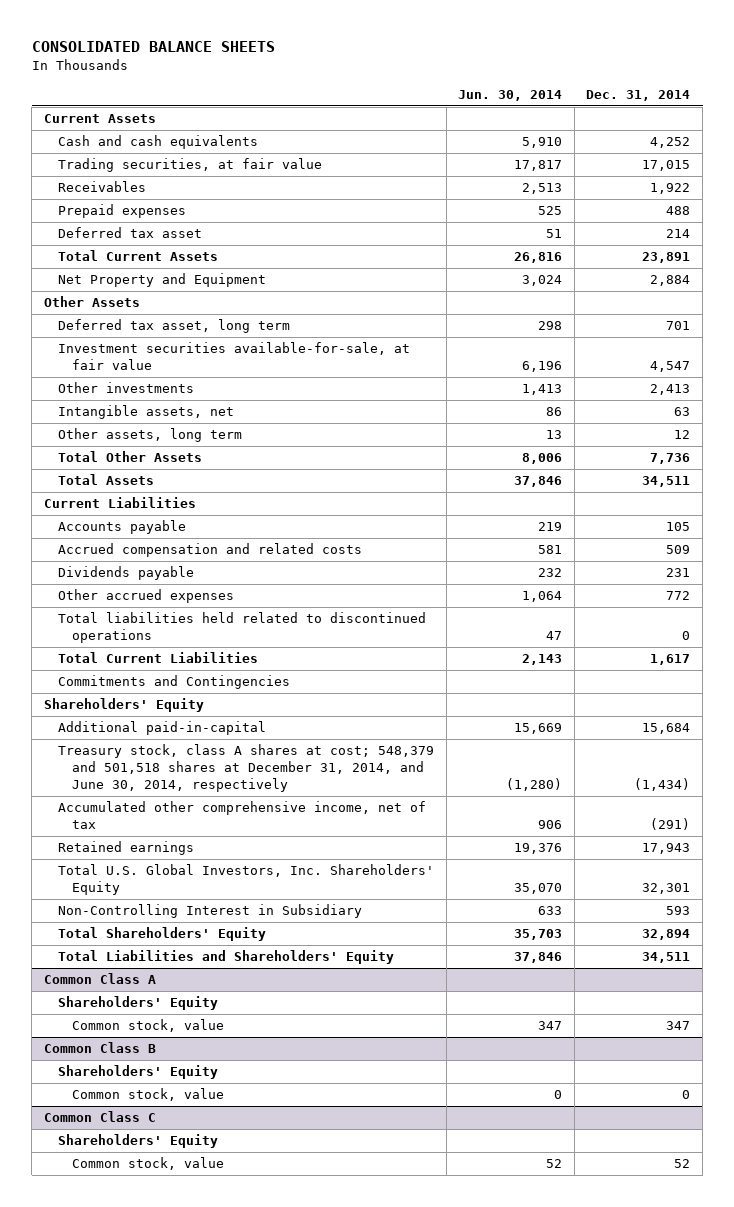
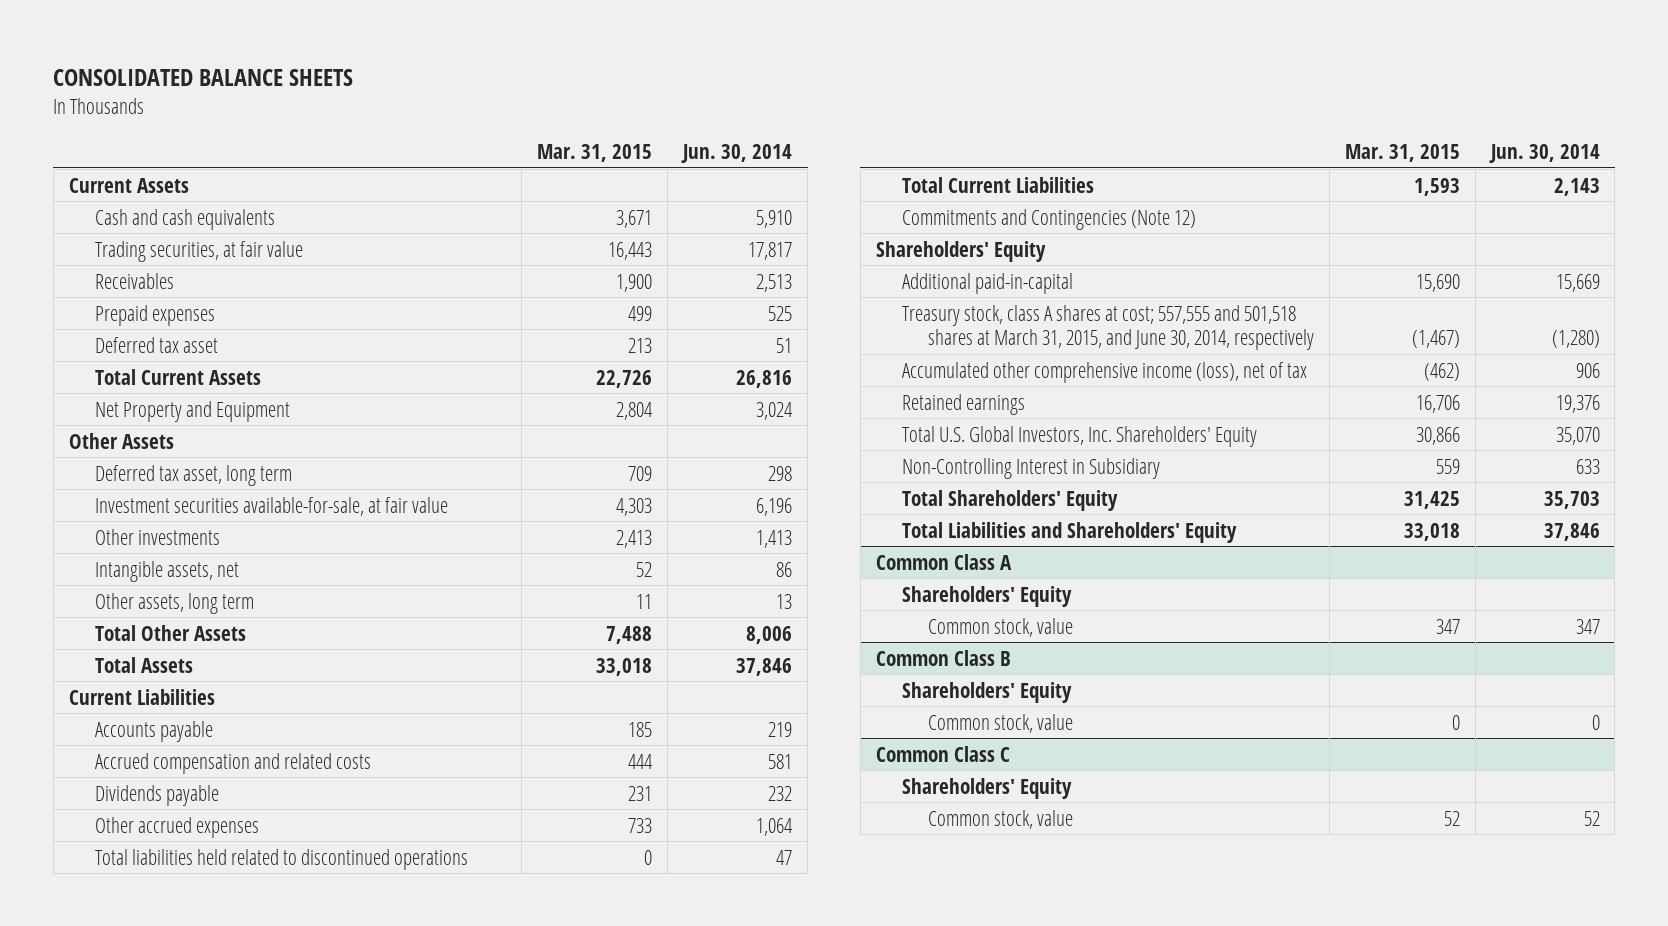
[586,90,691,102] Dec. 31, 2014 -> none
none -> [537,144,653,163] Mar. 31, 2015
[58,675,291,690] Commitments and Contingencies -> [901,208,1196,230] Commitments and Contingencies (Note 12)
[58,744,435,793] Treasury stock, class A shares at cost; 548,379 and 501,518 shares at December 31, 2014, and June 30, 2014, respectively -> [901,304,1314,351] Treasury stock, class A shares at cost; 557,555 and 501,518 shares at March 31, 2015, and June 30, 2014, respectively
[58,801,427,830] Accumulated other comprehensive income, net of tax -> [901,361,1307,383] Accumulated other comprehensive income (loss), net of tax

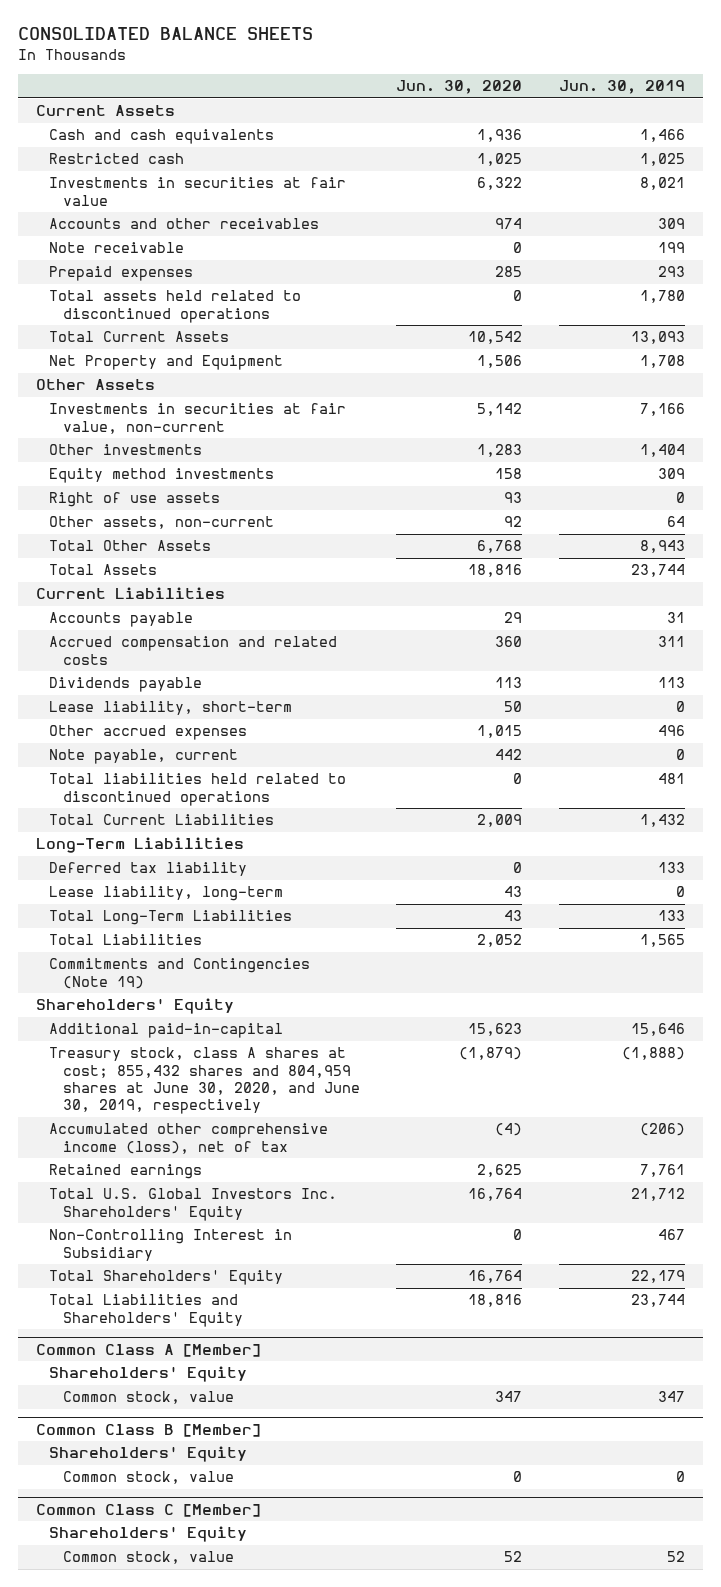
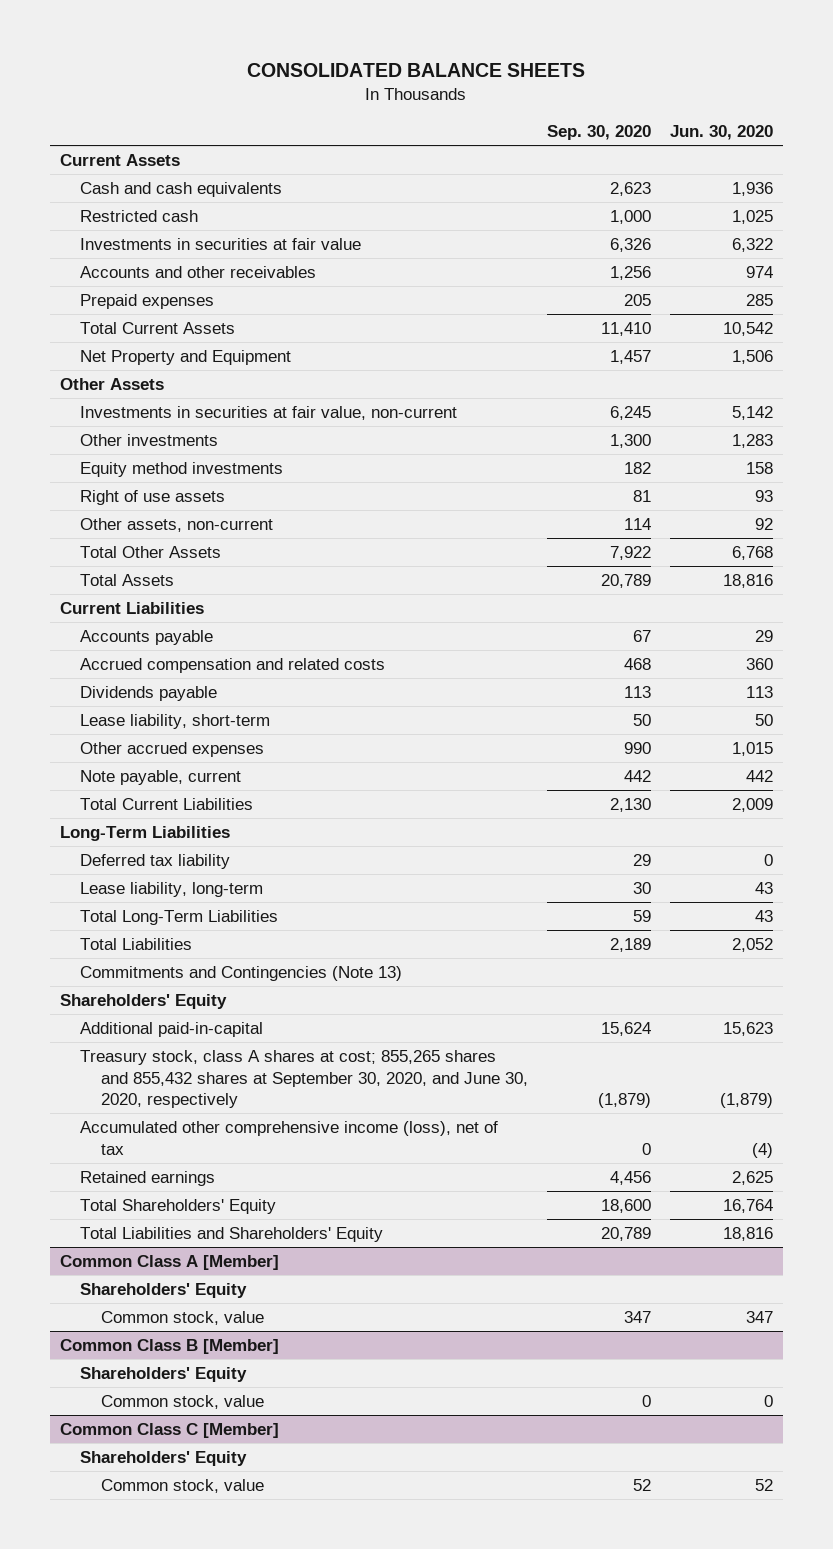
[559,80,686,95] Jun. 30, 2019 -> none
none -> [546,125,651,141] Sep. 30, 2020
[49,242,185,254] Note receivable -> none
[49,290,302,323] Total assets held related to discontinued operations -> none
[49,773,347,806] Total liabilities held related to discontinued operations -> none
[49,958,311,989] Commitments and Contingencies (Note 19) -> [80,966,403,982] Commitments and Contingencies (Note 13)
[49,1047,360,1115] Treasury stock, class A shares at cost; 855,432 shares and 804,959 shares at June 30, 2020, and June 30, 2019, respectively -> [80,1050,528,1108] Treasury stock, class A shares at cost; 855,265 shares and 855,432 shares at September 30, 2020, and June 30, 2020, respectively
[49,1188,338,1221] Total U.S. Global Investors Inc. Shareholders' Equity -> none
[49,1229,293,1261] Non-Controlling Interest in Subsidiary -> none

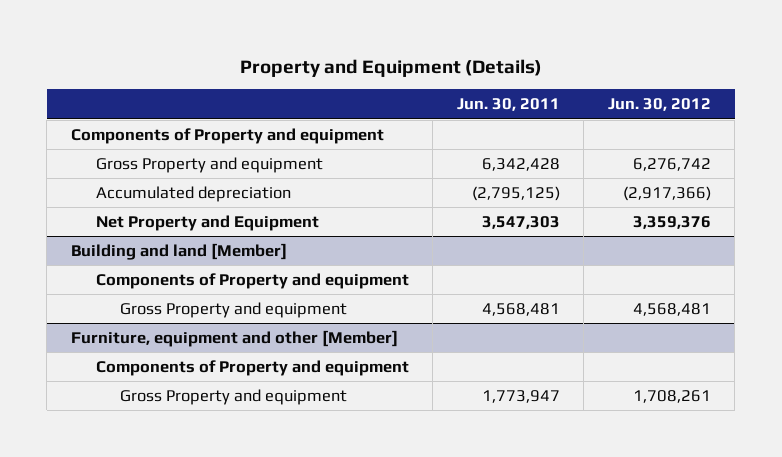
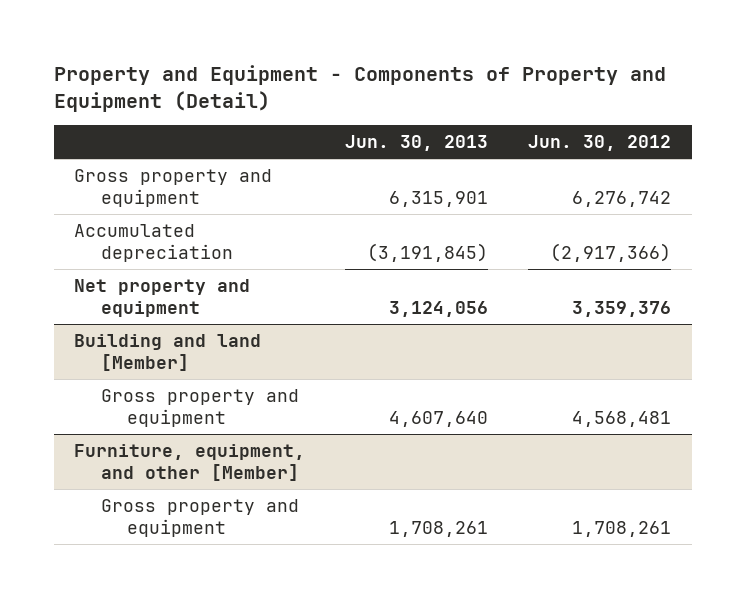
[239,58,542,77] Property and Equipment (Details) -> [53,64,666,112] Property and Equipment - Components of Property and Equipment (Detail)
[456,98,560,112] Jun. 30, 2011 -> none
none -> [345,135,489,152] Jun. 30, 2013
[70,128,384,145] Components of Property and equipment -> none
[95,157,323,174] Gross Property and equipment -> [73,169,272,208] Gross property and equipment
[95,215,319,232] Net Property and Equipment -> [73,279,250,318] Net property and equipment
[95,273,409,290] Components of Property and equipment -> none
[95,360,409,377] Components of Property and equipment -> none
[120,302,348,319] Gross Property and equipment -> [100,389,299,428] Gross property and equipment
[70,330,398,348] Furniture, equipment and other [Member] -> [73,444,305,482] Furniture, equipment, and other [Member]
[120,389,348,406] Gross Property and equipment -> [100,499,299,538] Gross property and equipment

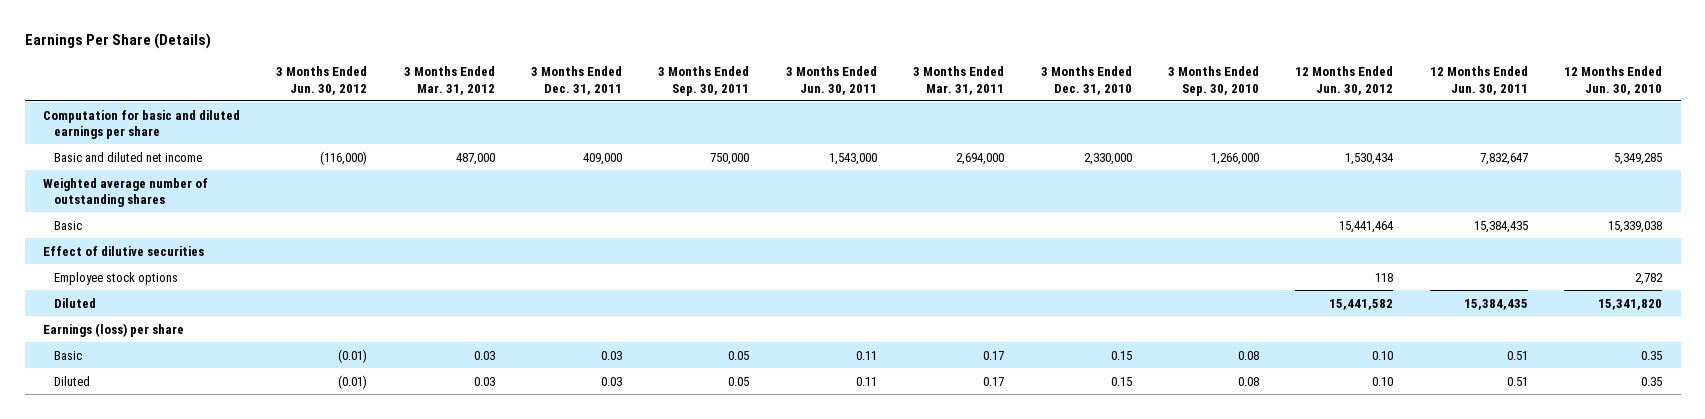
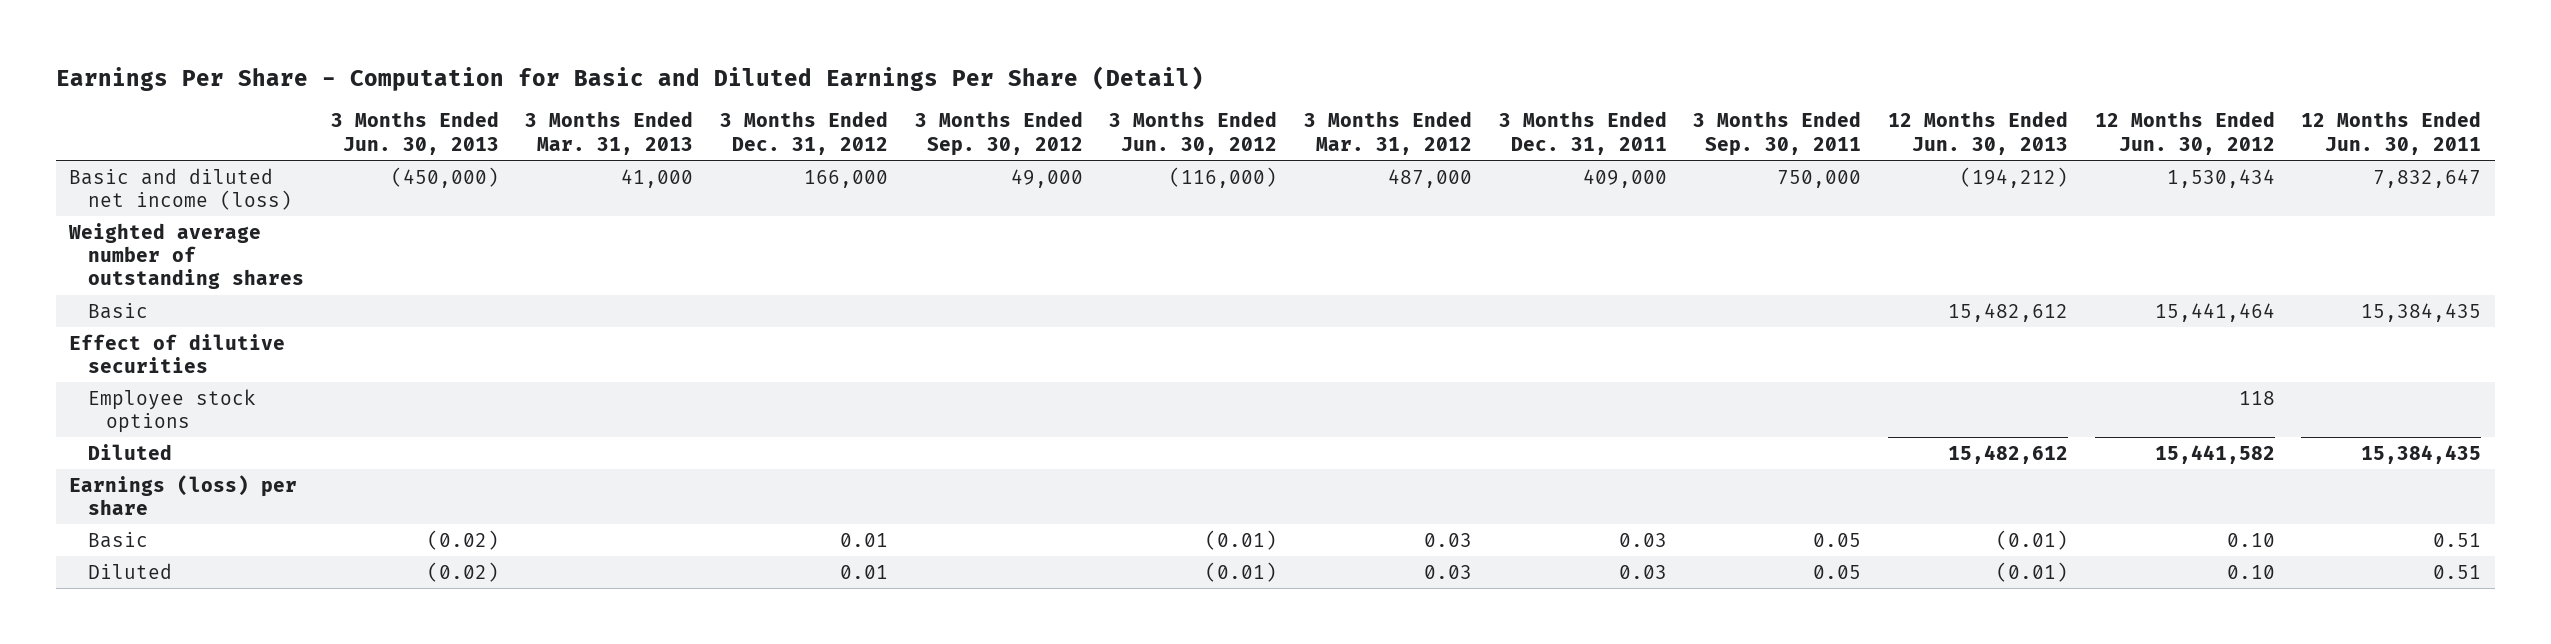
[24,33,211,50] Earnings Per Share (Details) -> [56,65,1205,91] Earnings Per Share - Computation for Basic and Diluted Earnings Per Share (Detail)
[785,65,877,95] 3 Months Ended Jun. 30, 2011 -> none
[913,65,1005,95] 3 Months Ended Mar. 31, 2011 -> none
[1040,65,1132,95] 3 Months Ended Dec. 31, 2010 -> none
[1168,65,1260,96] 3 Months Ended Sep. 30, 2010 -> none
[1564,65,1663,95] 12 Months Ended Jun. 30, 2010 -> none
none -> [330,111,499,155] 3 Months Ended Jun. 30, 2013
none -> [525,111,694,155] 3 Months Ended Mar. 31, 2013
none -> [719,111,888,155] 3 Months Ended Dec. 31, 2012
none -> [914,111,1083,156] 3 Months Ended Sep. 30, 2012
none -> [1888,111,2069,155] 12 Months Ended Jun. 30, 2013
[42,109,240,140] Computation for basic and diluted earnings per share -> none
[54,151,203,162] Basic and diluted net income -> [69,167,292,211] Basic and diluted net income (loss)

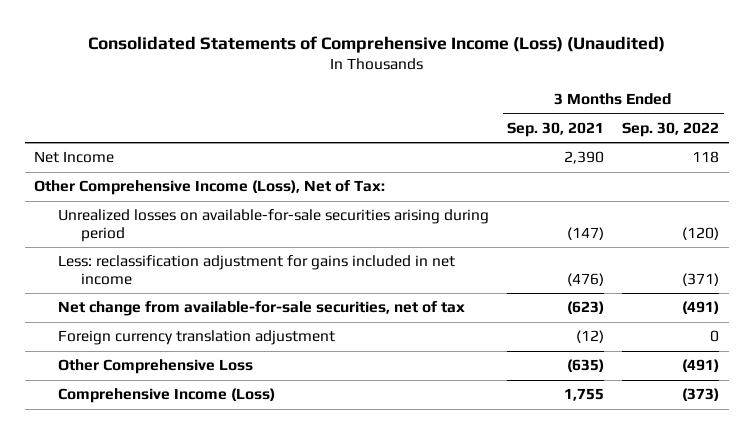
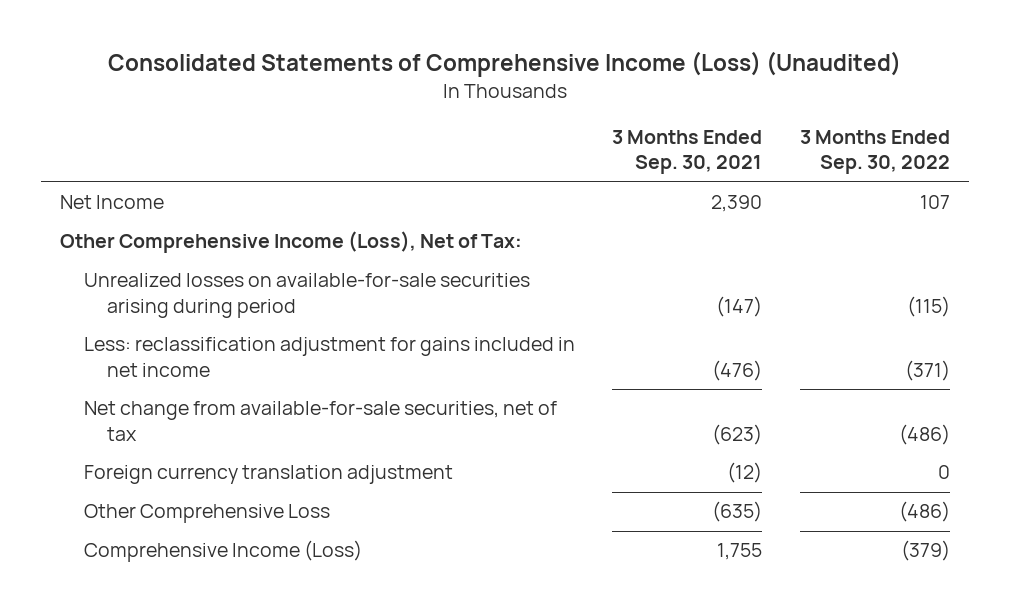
[692,151,720,164] 118 -> [920,195,951,210] 107
[682,226,720,240] (120) -> [907,295,951,317] (115)
[682,301,720,315] (491) -> [899,423,951,445] (486)
[682,359,720,373] (491) -> [899,501,951,523] (486)
[682,388,720,402] (373) -> [901,540,951,562] (379)

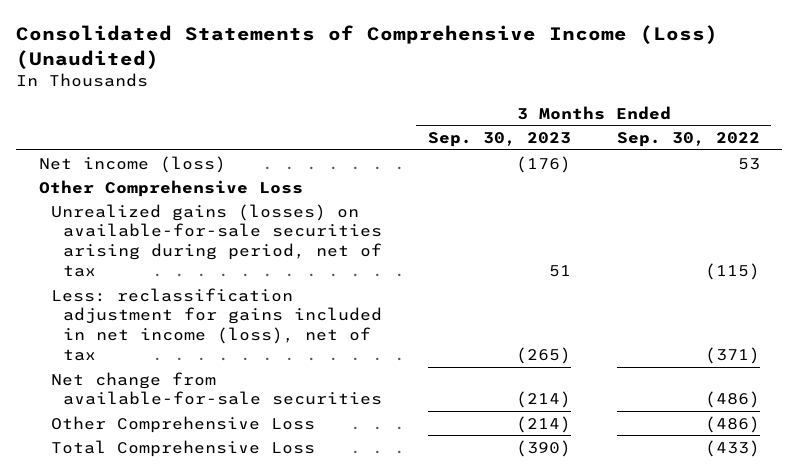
[612,130,763,175] 3 Months Ended Sep. 30, 2021 -> none
none -> [427,132,571,148] Sep. 30, 2023
[83,465,453,485] Foreign currency translation adjustment -> none
[59,195,164,210] Net Income -> [38,155,226,173] Net income (loss)
[920,195,951,210] 107 -> [737,157,760,170] 53
[59,231,522,254] Other Comprehensive Income (Loss), Net of Tax: -> [38,179,303,197] Other Comprehensive Loss
[83,273,530,318] Unrealized losses on available-for-sale securities arising during period -> [50,203,382,278] Unrealized gains (losses) on available-for-sale securities arising during period, net of tax
[83,337,575,377] Less: reclassification adjustment for gains included in net income -> [50,287,382,362] Less: reclassification adjustment for gains included in net income (loss), net of tax
[83,401,557,441] Net change from available-for-sale securities, net of tax -> [50,371,382,406] Net change from available-for-sale securities
[83,540,362,563] Comprehensive Income (Loss) -> [50,439,315,457] Total Comprehensive Loss
[901,540,951,562] (379) -> [704,439,760,457] (433)

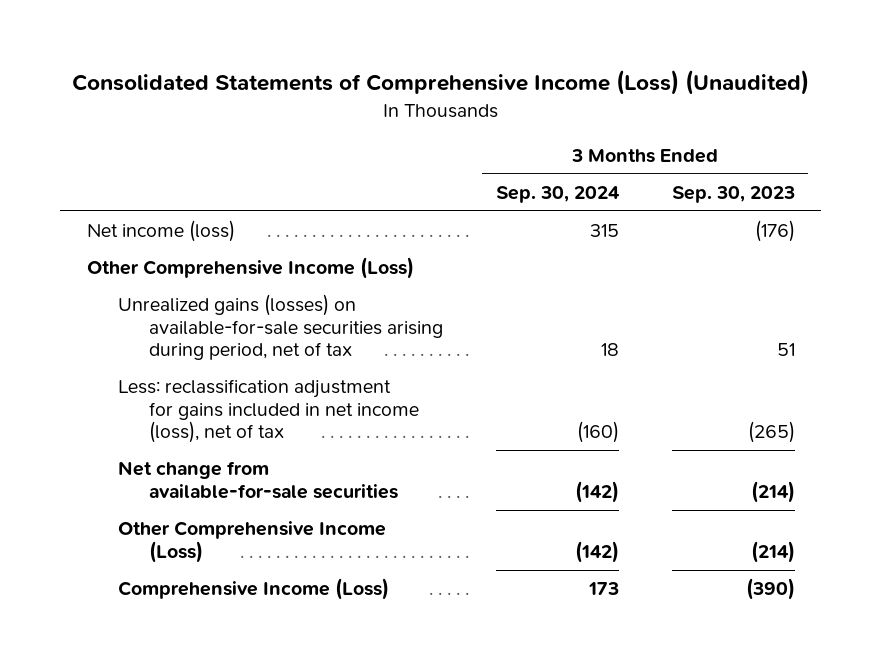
[616,132,760,148] Sep. 30, 2022 -> none
none -> [495,185,620,203] Sep. 30, 2024
[38,179,303,197] Other Comprehensive Loss -> [86,257,414,280] Other Comprehensive Income (Loss)
[50,415,315,433] Other Comprehensive Loss -> [117,521,386,563] Other Comprehensive Income (Loss)
[50,439,315,457] Total Comprehensive Loss -> [117,578,389,601] Comprehensive Income (Loss)

